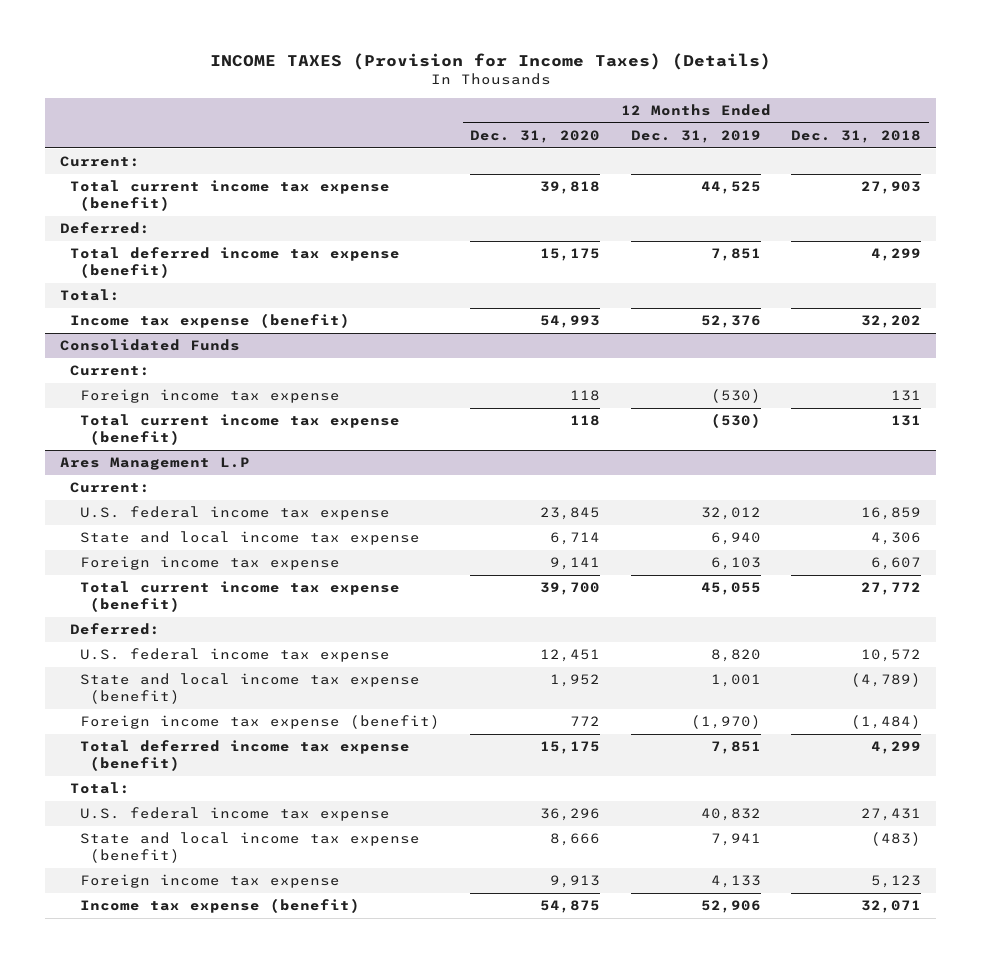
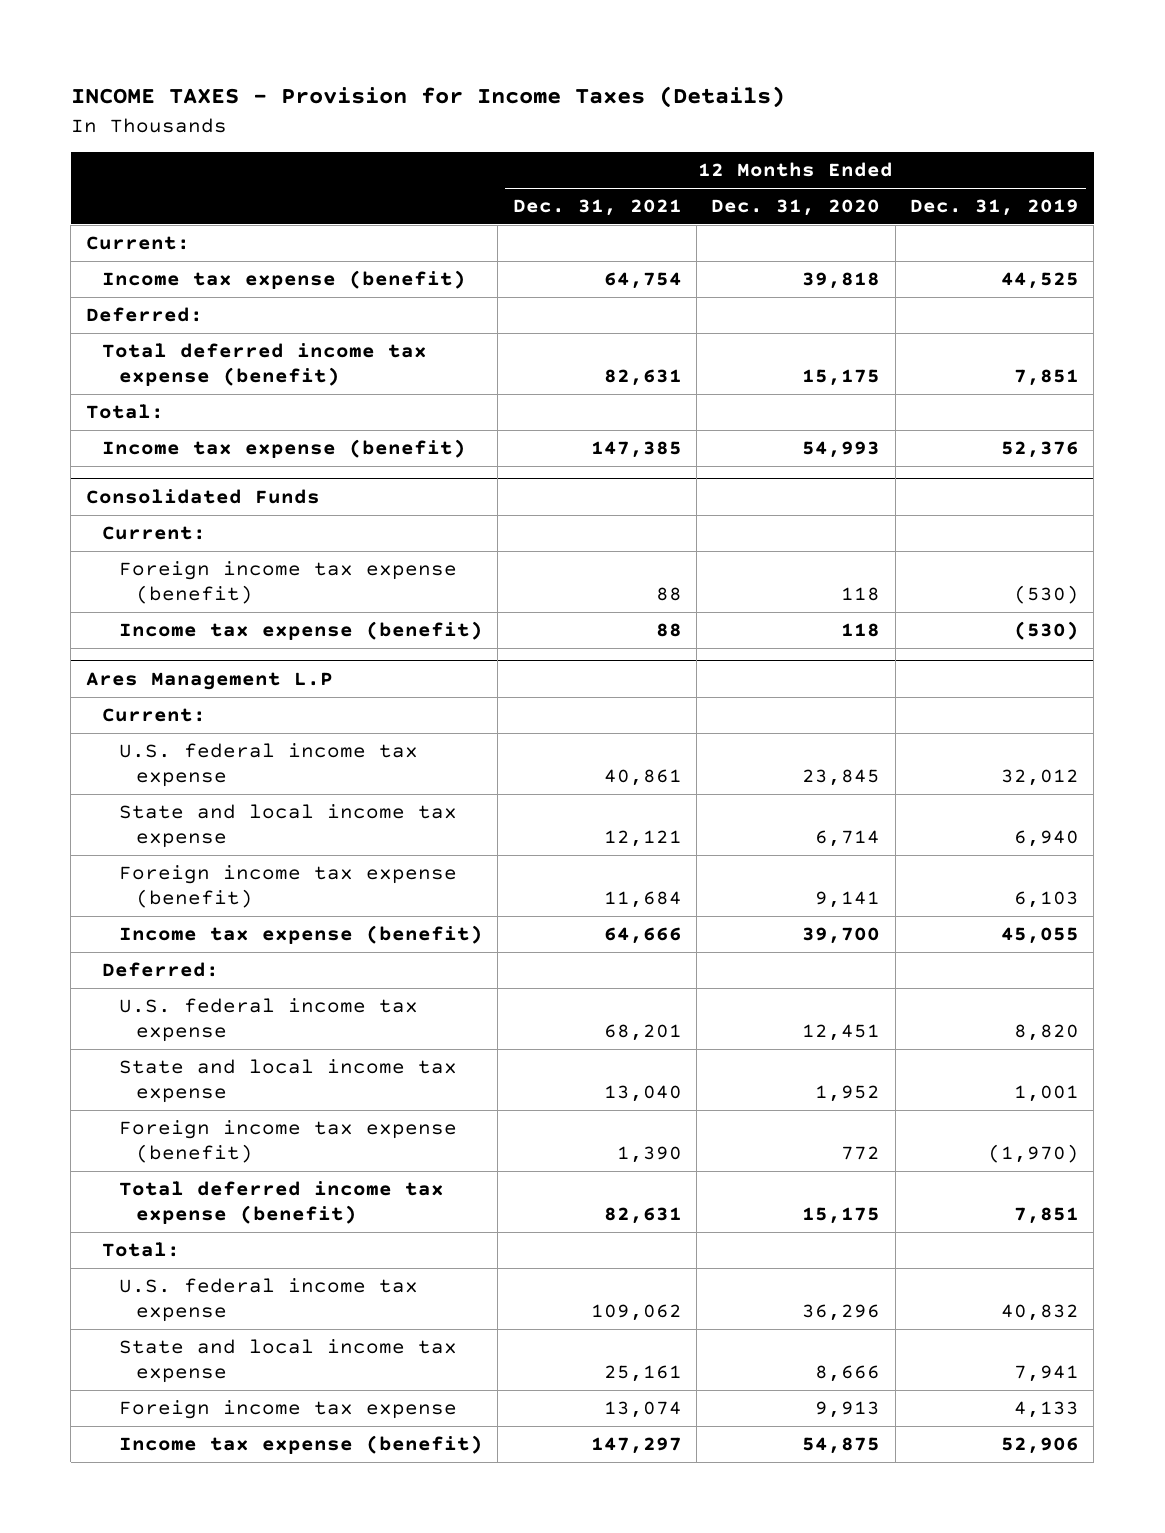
[209,52,771,70] INCOME TAXES (Provision for Income Taxes) (Details) -> [70,86,785,109] INCOME TAXES - Provision for Income Taxes (Details)
[791,129,922,143] Dec. 31, 2018 -> none
none -> [512,199,682,217] Dec. 31, 2021
[69,180,390,212] Total current income tax expense (benefit) -> [102,270,467,290] Income tax expense (benefit)
[79,389,340,404] Foreign income tax expense -> [119,561,458,605] Foreign income tax expense (benefit)
[79,414,400,446] Total current income tax expense (benefit) -> [119,621,484,641] Income tax expense (benefit)
[79,556,340,571] Foreign income tax expense -> [119,865,458,909] Foreign income tax expense (benefit)
[79,581,400,613] Total current income tax expense (benefit) -> [119,925,484,945] Income tax expense (benefit)
[79,673,420,705] State and local income tax expense (benefit) -> [119,1059,458,1104] State and local income tax expense
[79,832,420,864] State and local income tax expense (benefit) -> [119,1339,458,1384] State and local income tax expense

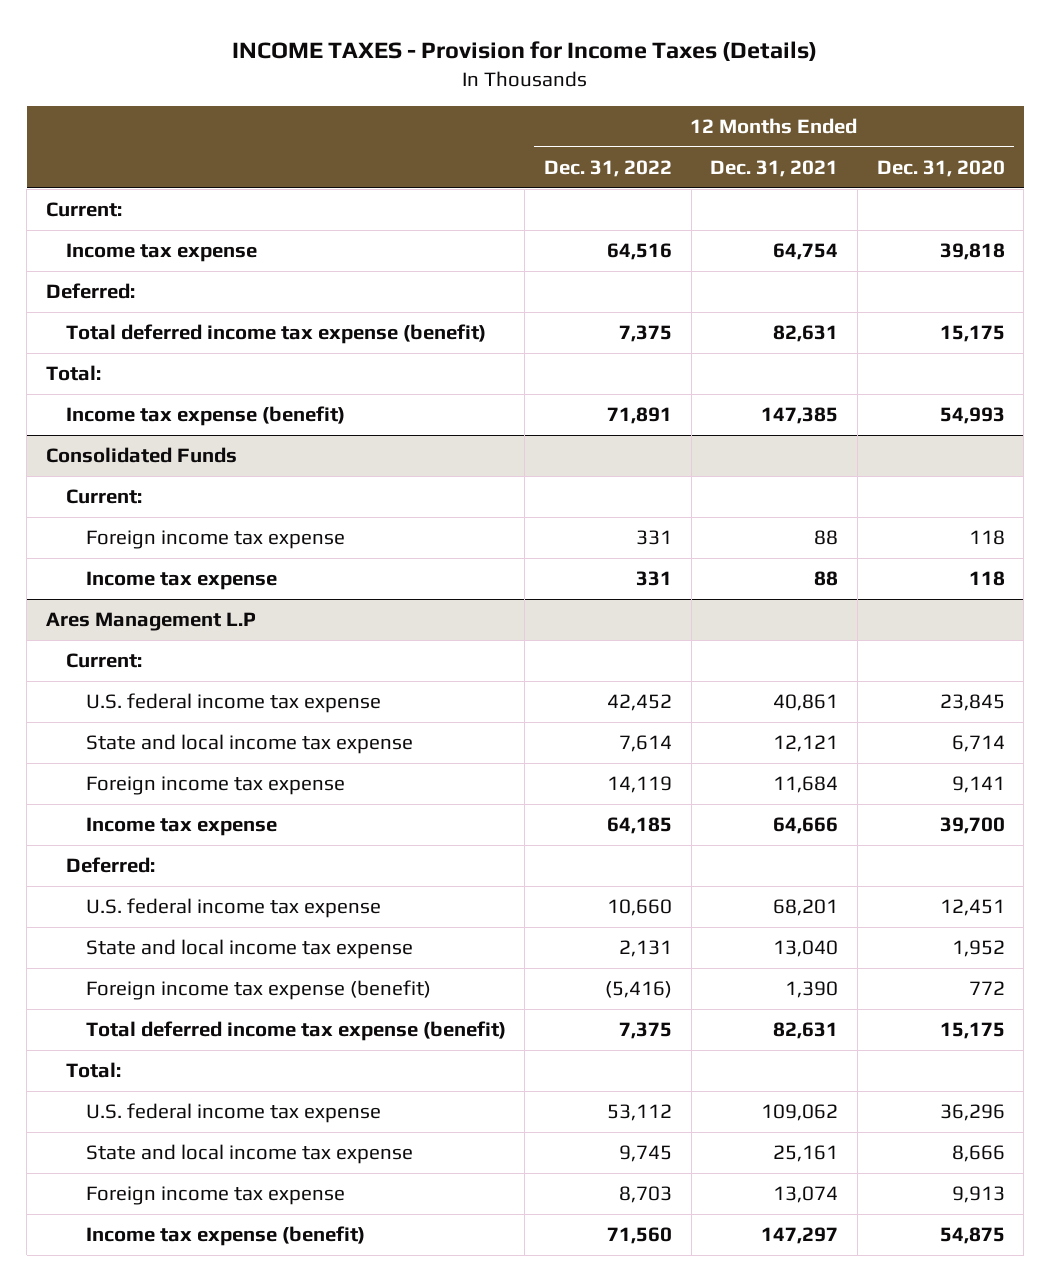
[909,199,1079,217] Dec. 31, 2019 -> none
none -> [543,159,672,177] Dec. 31, 2022
[102,270,467,290] Income tax expense (benefit) -> [65,243,257,263] Income tax expense
[119,561,458,605] Foreign income tax expense (benefit) -> [85,530,345,550] Foreign income tax expense
[119,621,484,641] Income tax expense (benefit) -> [85,571,277,591] Income tax expense
[119,865,458,909] Foreign income tax expense (benefit) -> [85,776,345,796] Foreign income tax expense
[119,925,484,945] Income tax expense (benefit) -> [85,817,277,837] Income tax expense

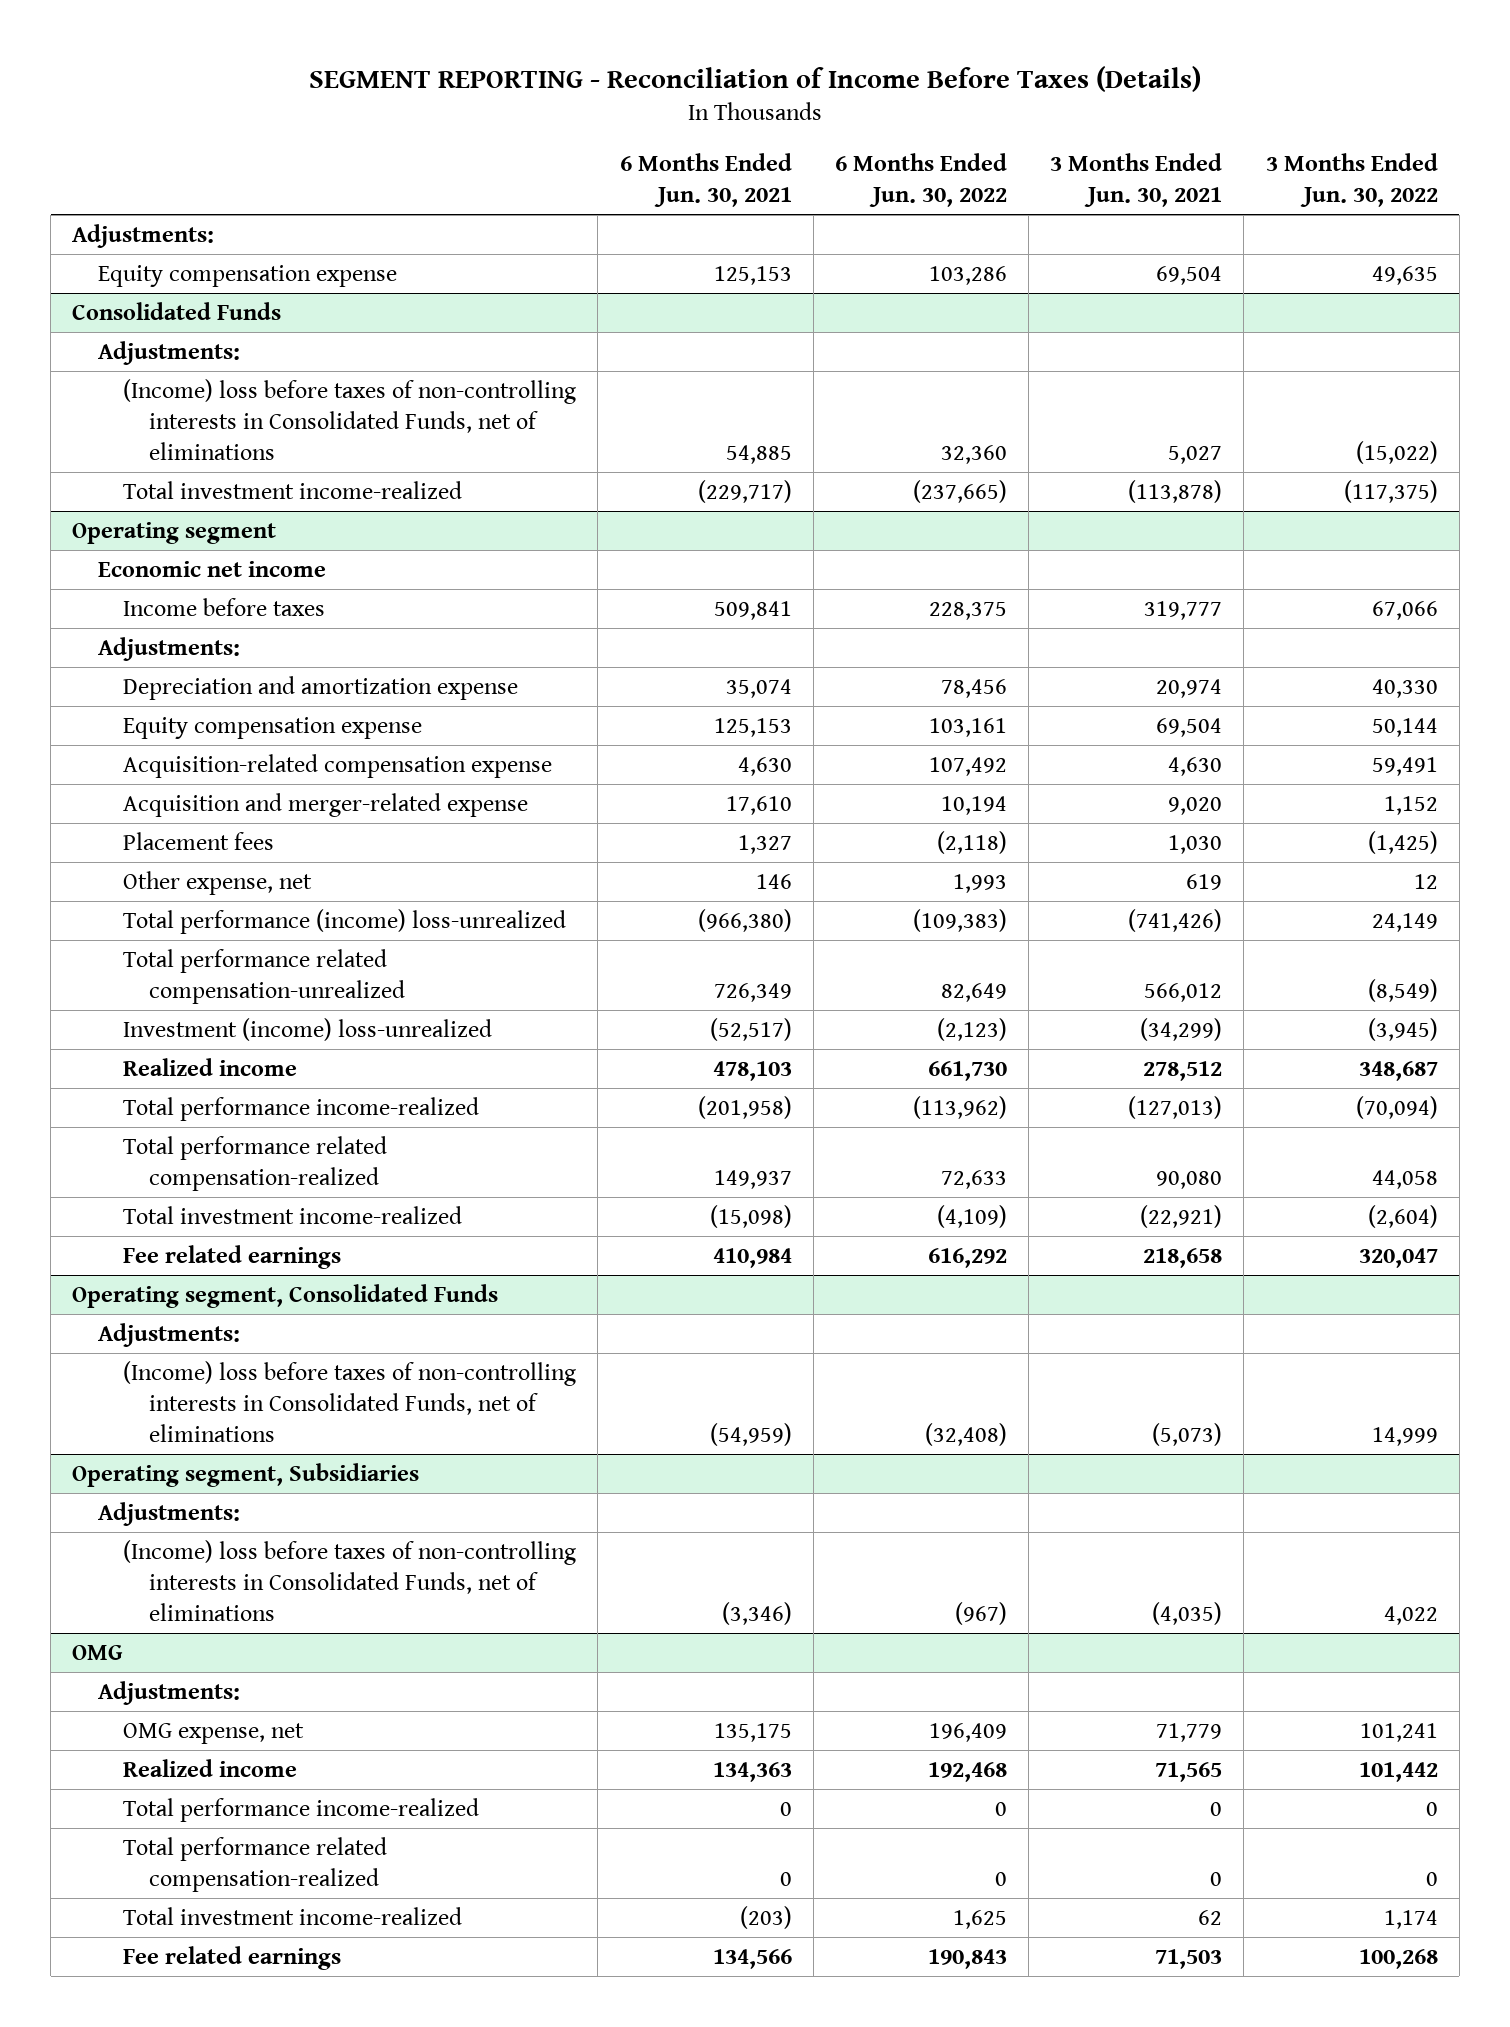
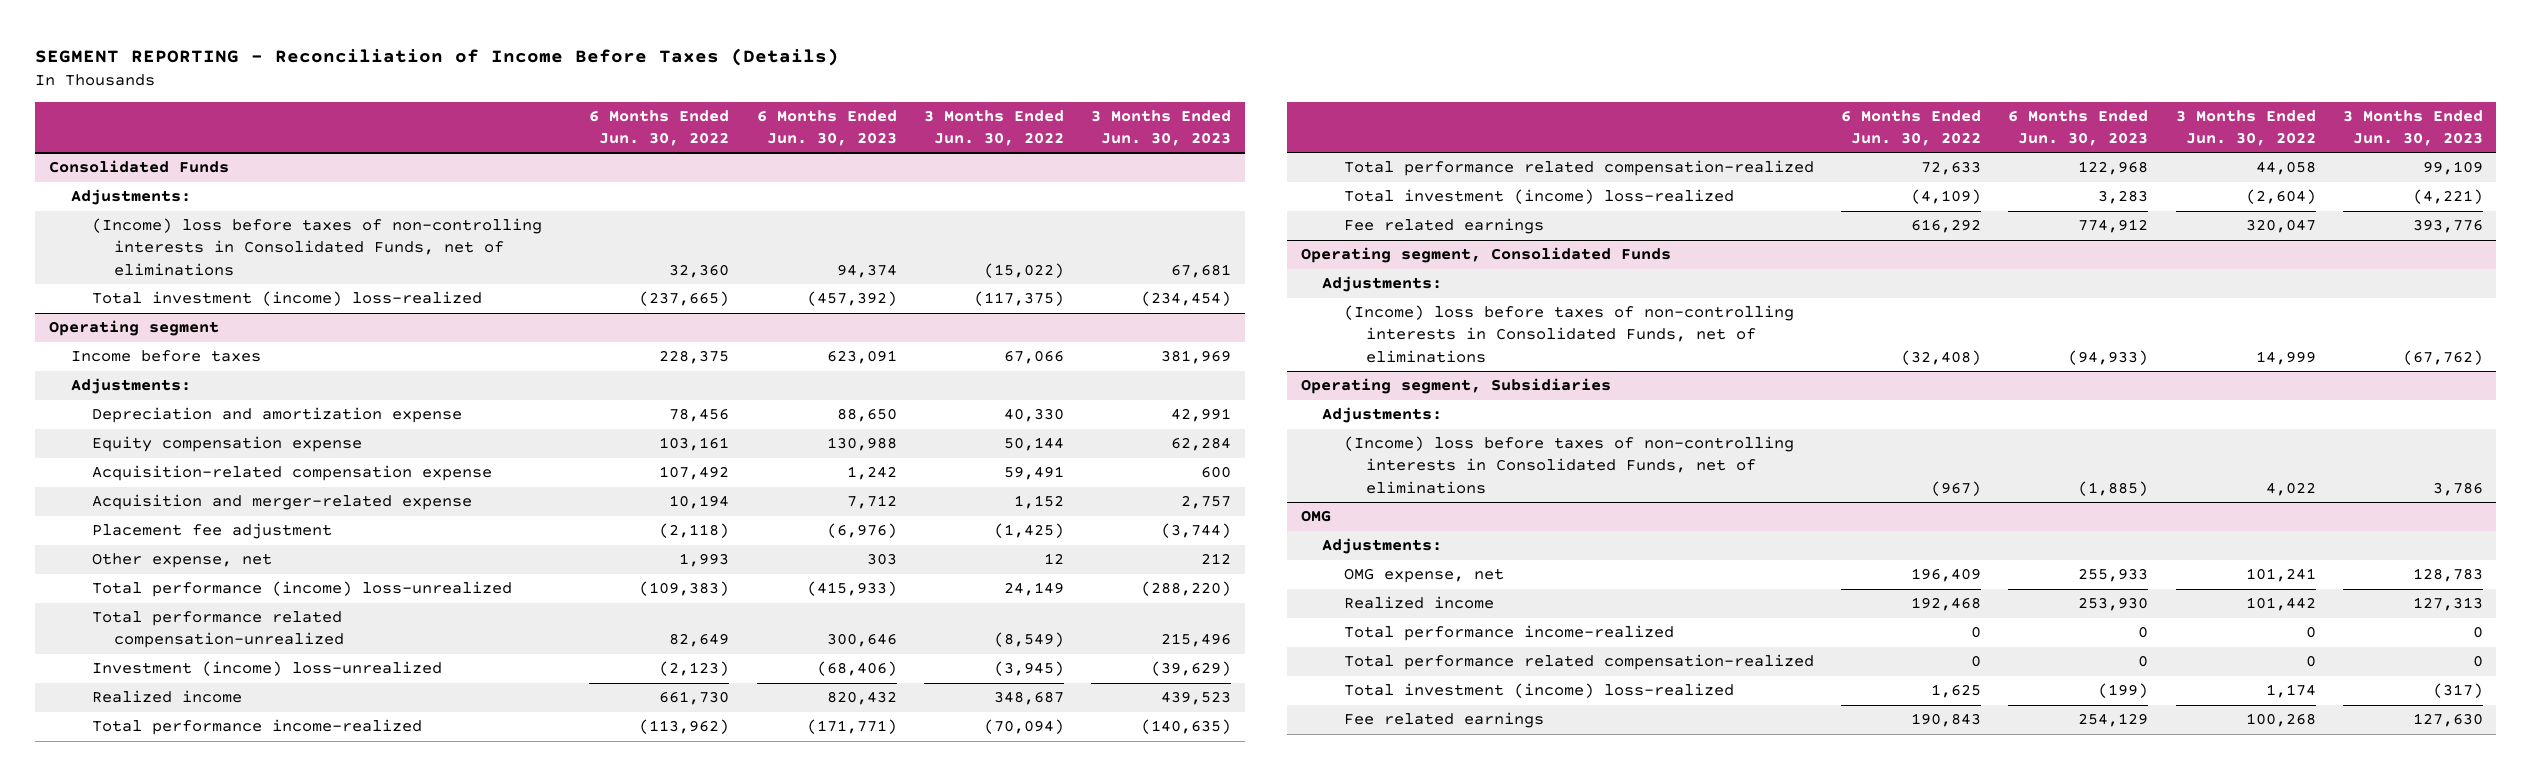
[619,153,792,208] 6 Months Ended Jun. 30, 2021 -> none
[1050,153,1223,208] 3 Months Ended Jun. 30, 2021 -> none
none -> [756,110,897,147] 6 Months Ended Jun. 30, 2023
none -> [1090,110,1231,147] 3 Months Ended Jun. 30, 2023
[72,223,215,248] Adjustments: -> none
[97,264,397,287] Equity compensation expense -> none
[123,480,463,499] Total investment income-realized -> [92,291,483,307] Total investment (income) loss-realized
[97,560,326,577] Economic net income -> none
[123,831,275,850] Placement fees -> [92,523,333,540] Placement fee adjustment
[123,1205,463,1224] Total investment income-realized -> [1344,189,1735,205] Total investment (income) loss-realized
[123,1906,463,1925] Total investment income-realized -> [1344,683,1735,699] Total investment (income) loss-realized

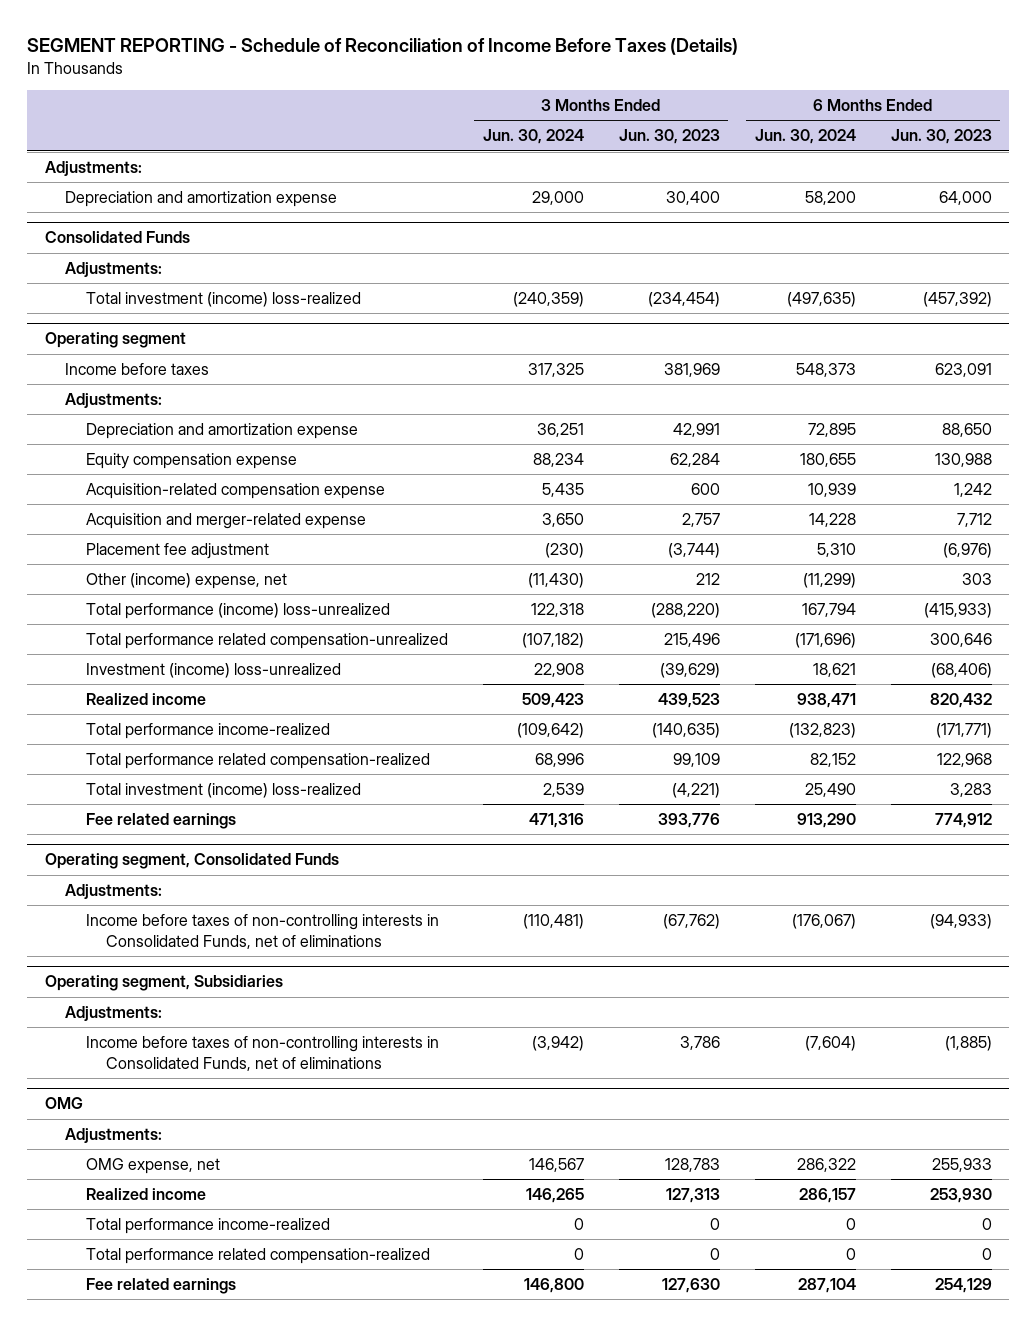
[35,47,840,66] SEGMENT REPORTING - Reconciliation of Income Before Taxes (Details) -> [27,38,739,56] SEGMENT REPORTING - Schedule of Reconciliation of Income Before Taxes (Details)
[589,110,730,147] 6 Months Ended Jun. 30, 2022 -> none
[923,110,1064,147] 3 Months Ended Jun. 30, 2022 -> none
none -> [482,129,584,145] Jun. 30, 2024
none -> [754,129,856,145] Jun. 30, 2024
none -> [44,161,142,177] Adjustments:
none -> [65,191,338,208] Depreciation and amortization expense
[92,218,543,276] (Income) loss before taxes of non-controlling interests in Consolidated Funds, net of eliminations -> none
[92,553,273,569] Other expense, net -> [85,573,287,590] Other (income) expense, net
[1344,305,1795,363] (Income) loss before taxes of non-controlling interests in Consolidated Funds, net of eliminations -> [85,914,439,949] Income before taxes of non-controlling interests in Consolidated Funds, net of eliminations
[1344,436,1795,494] (Income) loss before taxes of non-controlling interests in Consolidated Funds, net of eliminations -> [85,1036,439,1071] Income before taxes of non-controlling interests in Consolidated Funds, net of eliminations
[1344,683,1735,699] Total investment (income) loss-realized -> none

